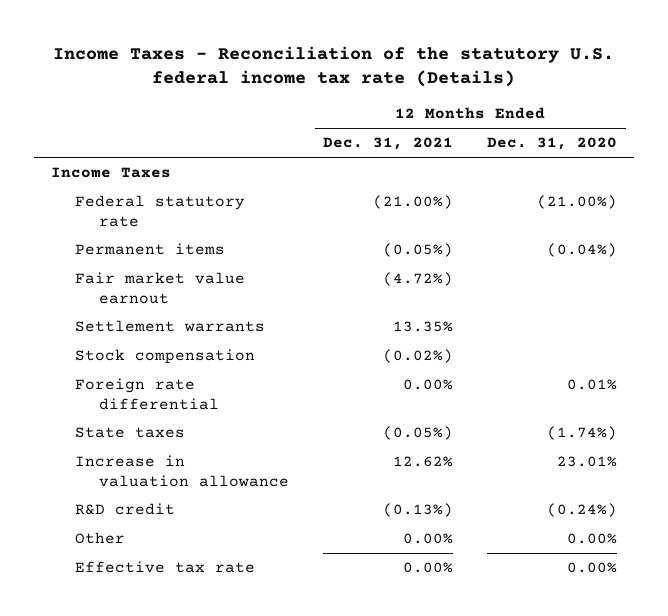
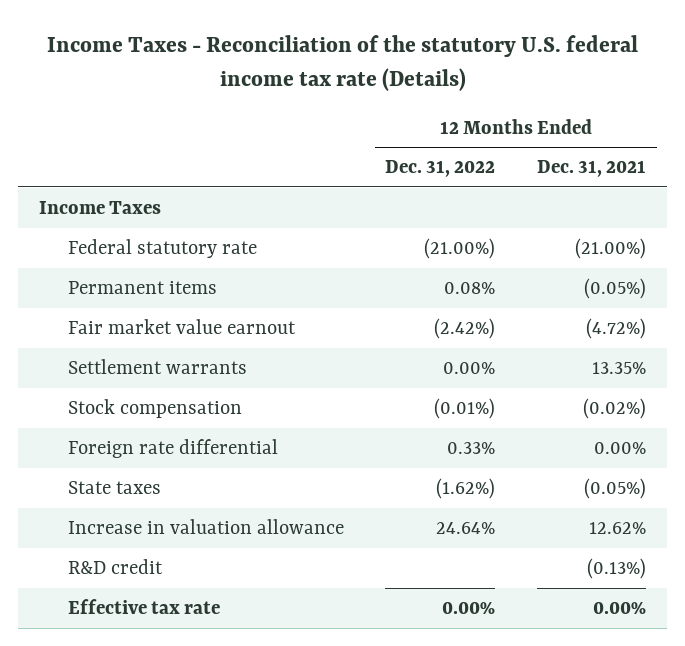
[487,137,618,151] Dec. 31, 2020 -> none
none -> [385,160,496,178] Dec. 31, 2022
[75,532,126,545] Other -> none

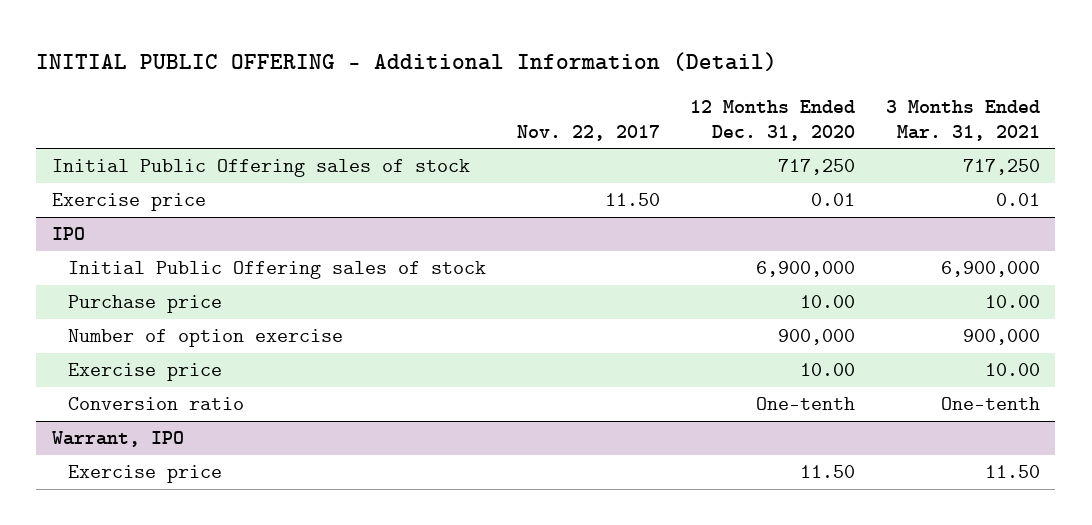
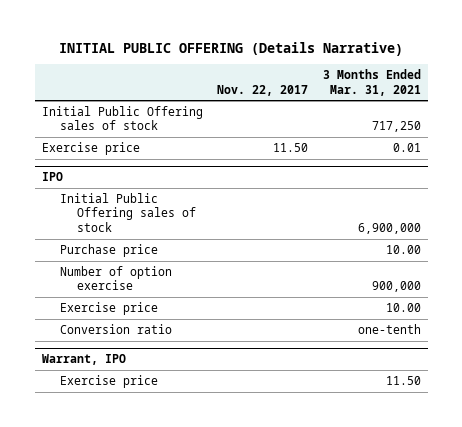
[36,51,778,71] INITIAL PUBLIC OFFERING - Additional Information (Detail) -> [59,41,404,56] INITIAL PUBLIC OFFERING (Details Narrative)
[690,100,856,141] 12 Months Ended Dec. 31, 2020 -> none
[941,397,1041,411] One-tenth -> [357,324,421,335] one-tenth

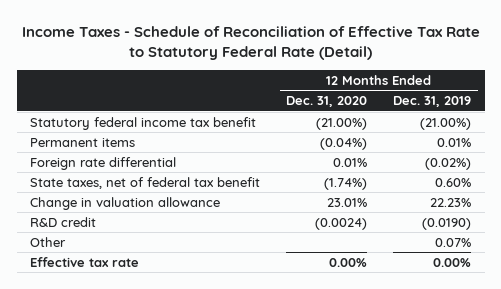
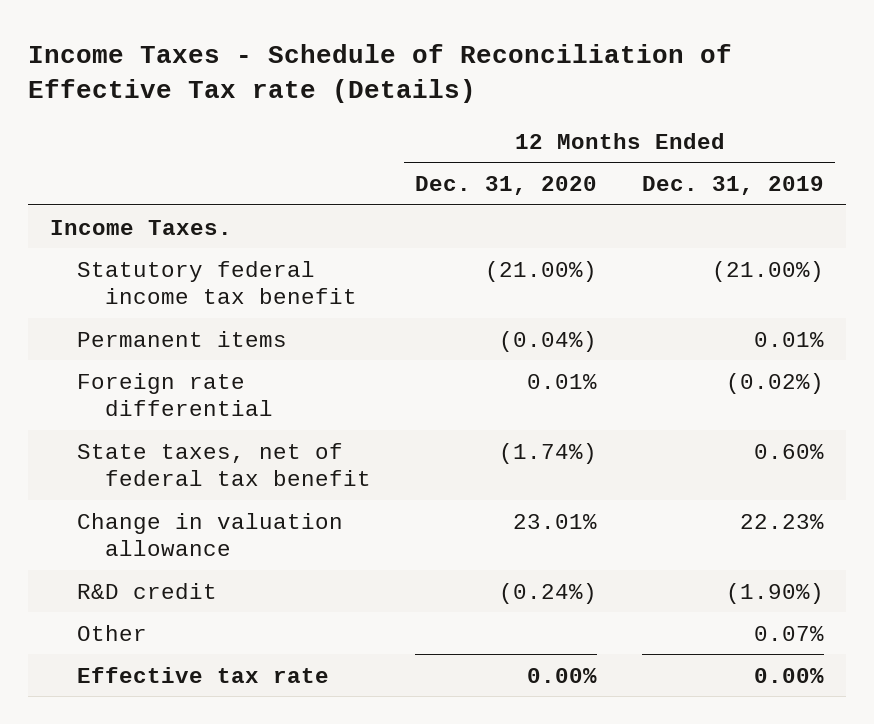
[21,25,480,61] Income Taxes - Schedule of Reconciliation of Effective Tax Rate to Statutory Federal Rate (Detail) -> [27,43,732,103] Income Taxes - Schedule of Reconciliation of Effective Tax rate (Details)
none -> [50,219,233,235] Income Taxes.
[315,217,368,230] (0.0024) -> [499,582,598,604] (0.24%)
[422,217,472,230] (0.0190) -> [725,582,824,604] (1.90%)

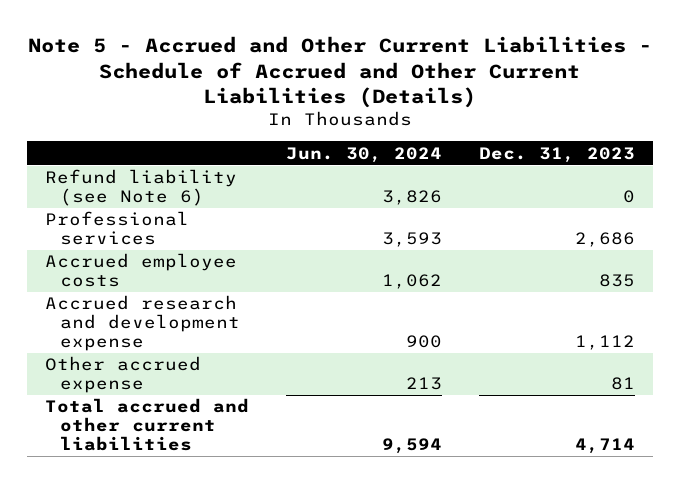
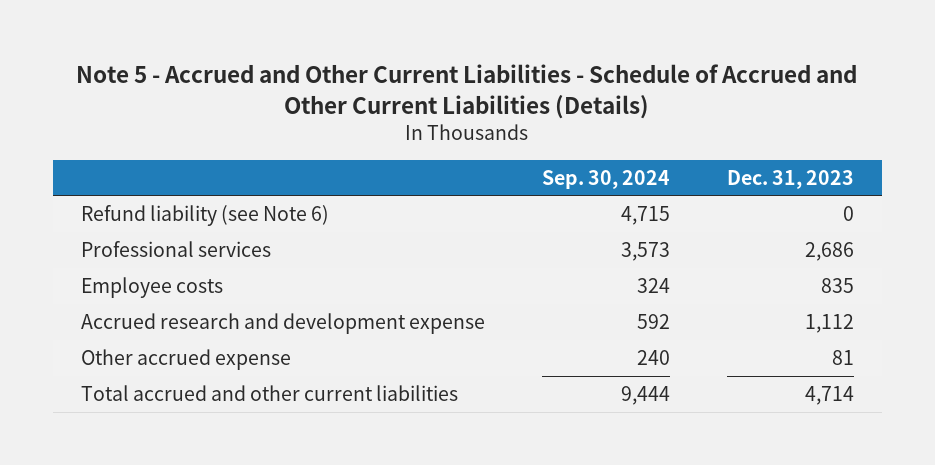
[285,146,442,163] Jun. 30, 2024 -> none
none -> [541,169,670,189] Sep. 30, 2024
[45,253,238,288] Accrued employee costs -> [81,277,224,299] Employee costs

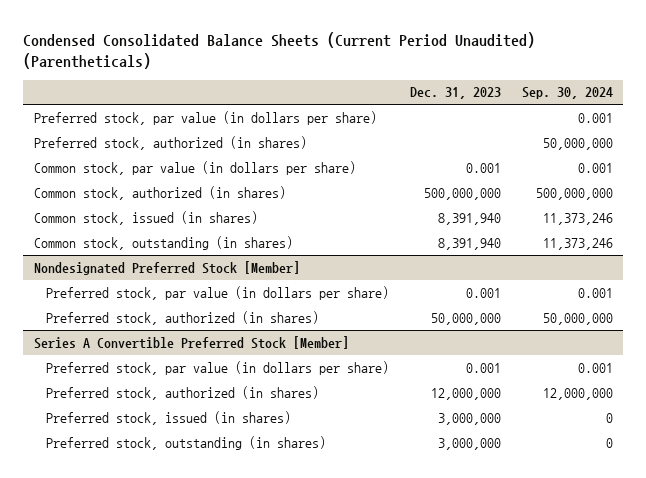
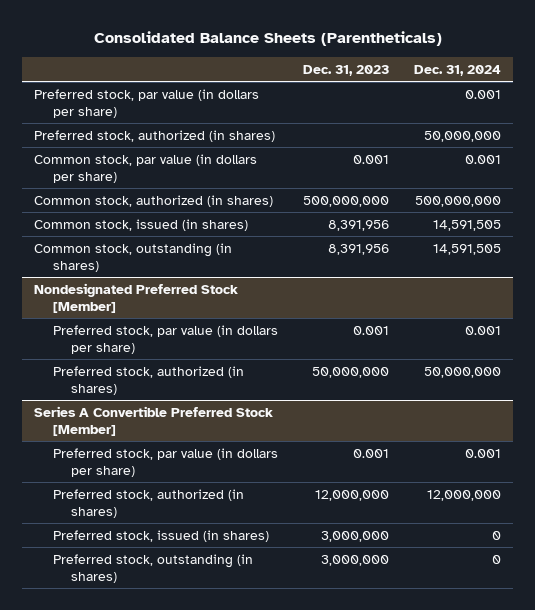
[23,31,536,69] Condensed Consolidated Balance Sheets (Current Period Unaudited) (Parentheticals) -> [93,31,442,47] Consolidated Balance Sheets (Parentheticals)
[521,87,613,100] Sep. 30, 2024 -> none
none -> [413,65,501,77] Dec. 31, 2024
[437,212,501,225] 8,391,940 -> [327,219,389,231] 8,391,956
[437,237,501,250] 8,391,940 -> [327,243,389,255] 8,391,956

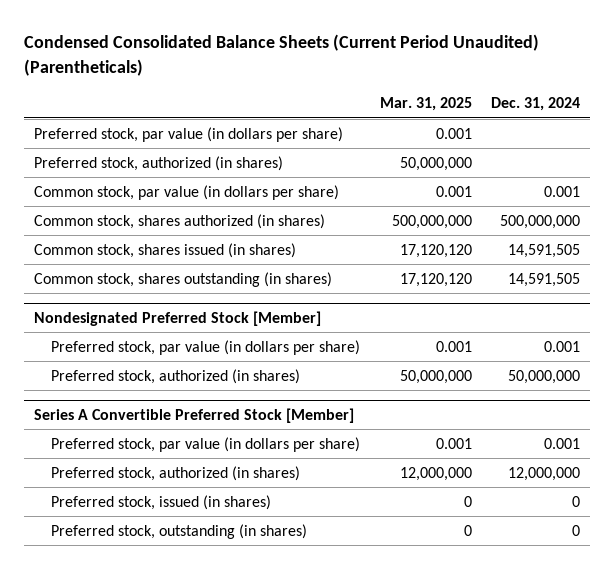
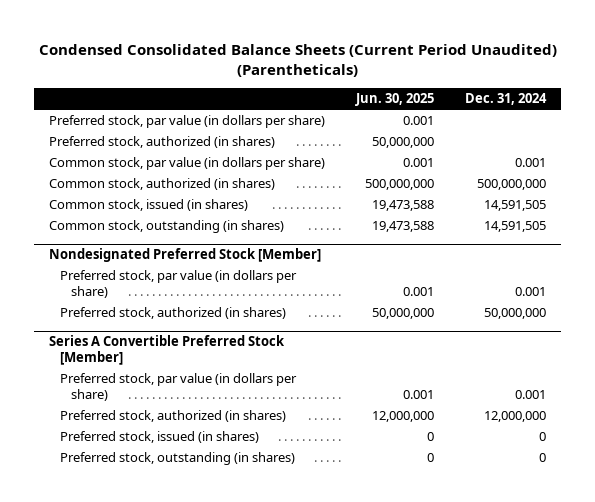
[379,97,472,112] Mar. 31, 2025 -> none
none -> [355,93,435,107] Jun. 30, 2025
[33,213,325,229] Common stock, shares authorized (in shares) -> [49,178,276,191] Common stock, authorized (in shares)
[33,242,296,258] Common stock, shares issued (in shares) -> [49,199,249,212] Common stock, issued (in shares)
[33,271,332,287] Common stock, shares outstanding (in shares) -> [49,220,285,234] Common stock, outstanding (in shares)

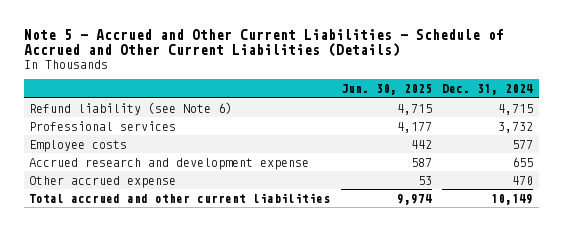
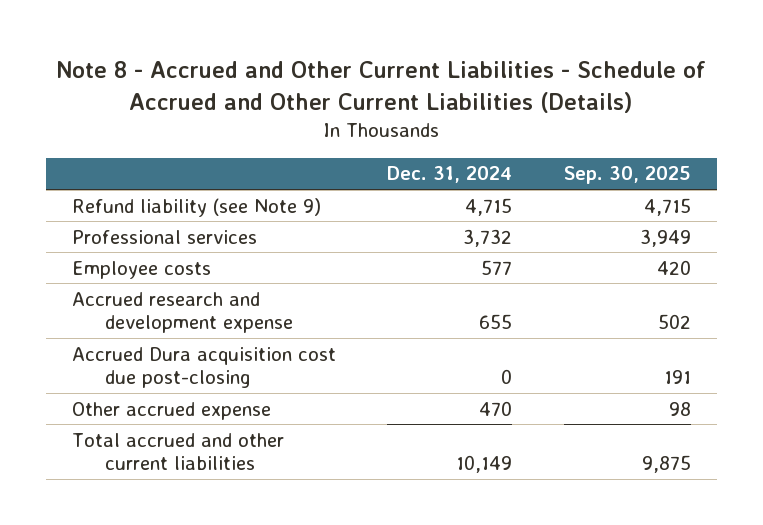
[23,28,504,58] Note 5 - Accrued and Other Current Liabilities - Schedule of Accrued and Other Current Liabilities (Details) -> [56,60,707,113] Note 8 - Accrued and Other Current Liabilities - Schedule of Accrued and Other Current Liabilities (Details)
[340,84,432,96] Jun. 30, 2025 -> none
none -> [563,166,691,185] Sep. 30, 2025
[29,101,233,115] Refund liability (see Note 6) -> [71,197,321,217] Refund liability (see Note 9)
none -> [71,346,336,389] Accrued Dura acquisition cost due post-closing

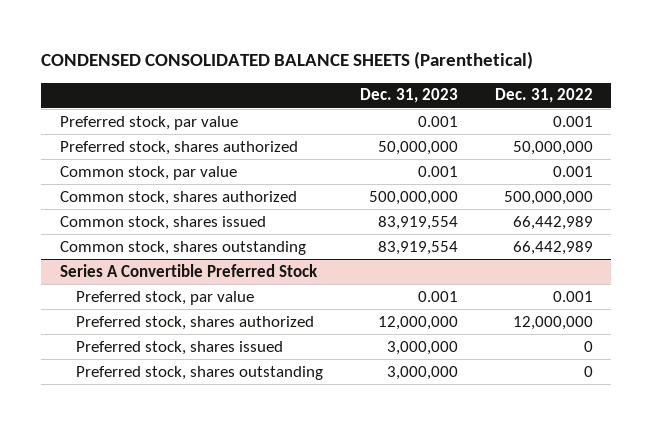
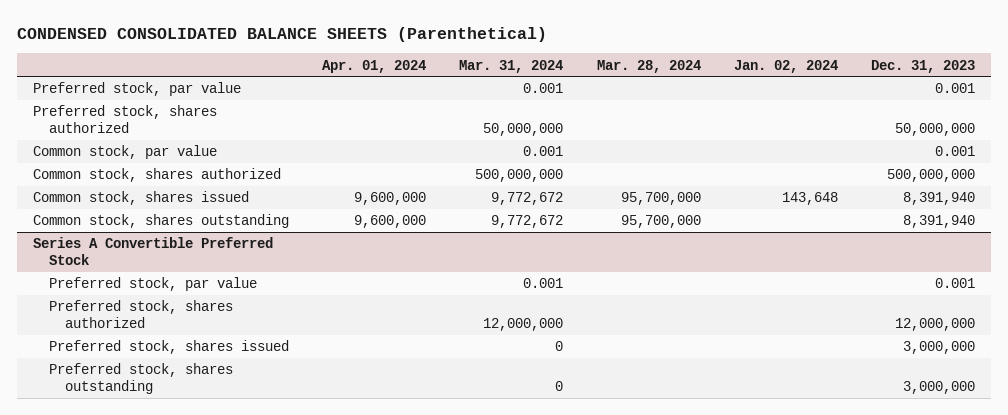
[494,88,593,104] Dec. 31, 2022 -> none
none -> [322,59,427,73] Apr. 01, 2024
none -> [459,59,564,73] Mar. 31, 2024
none -> [596,59,701,73] Mar. 28, 2024
none -> [733,59,838,73] Jan. 02, 2024
[377,215,458,230] 83,919,554 -> [902,192,975,206] 8,391,940
[377,240,458,255] 83,919,554 -> [902,215,975,229] 8,391,940

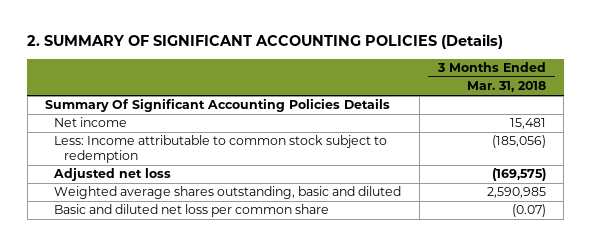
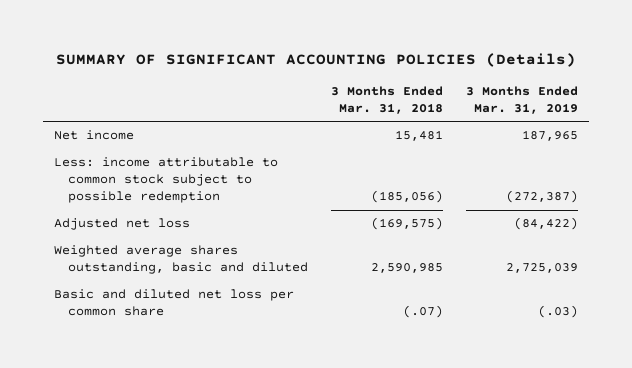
[27,34,504,50] 2. SUMMARY OF SIGNIFICANT ACCOUNTING POLICIES (Details) -> [55,52,576,67] SUMMARY OF SIGNIFICANT ACCOUNTING POLICIES (Details)
none -> [465,86,578,114] 3 Months Ended Mar. 31, 2019
[45,98,391,113] Summary Of Significant Accounting Policies Details -> none
[54,135,388,164] Less: Income attributable to common stock subject to redemption -> [53,157,278,204] Less: income attributable to common stock subject to possible redemption
[511,204,546,218] (0.07) -> [402,305,443,319] (.07)

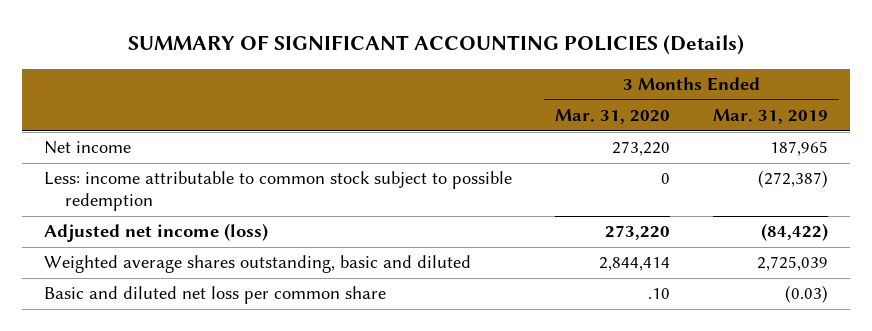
[330,86,443,114] 3 Months Ended Mar. 31, 2018 -> none
none -> [554,109,670,125] Mar. 31, 2020
[53,218,190,231] Adjusted net loss -> [43,223,268,243] Adjusted net income (loss)
[537,305,578,319] (.03) -> [785,285,829,304] (0.03)

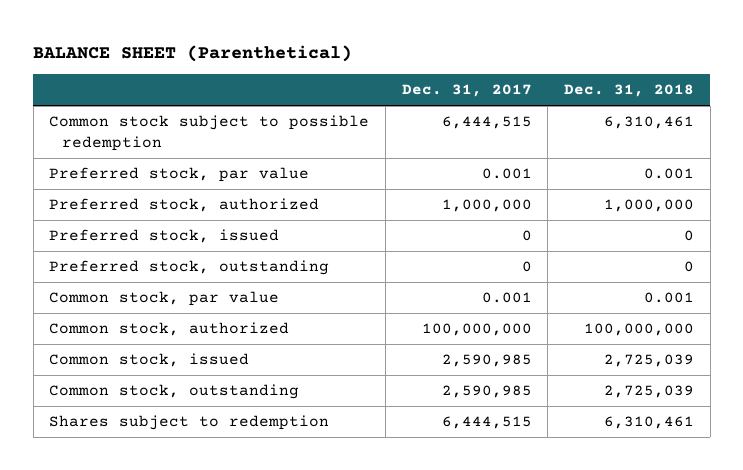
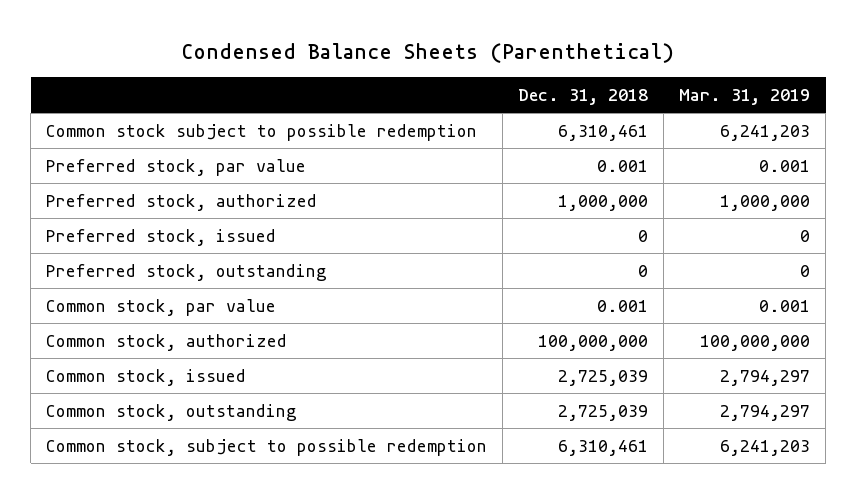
[33,45,353,63] BALANCE SHEET (Parenthetical) -> [181,43,675,64] Condensed Balance Sheets (Parenthetical)
[401,84,532,98] Dec. 31, 2017 -> none
none -> [679,88,811,105] Mar. 31, 2019
[49,415,330,431] Shares subject to redemption -> [46,438,488,456] Common stock, subject to possible redemption

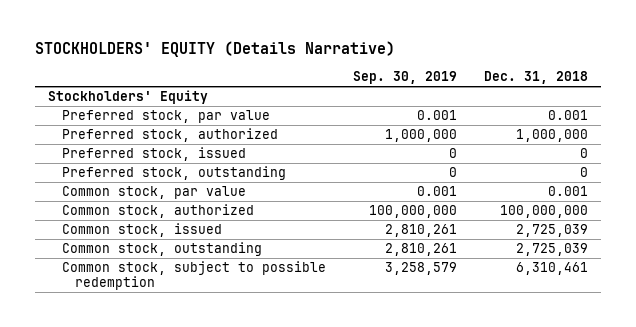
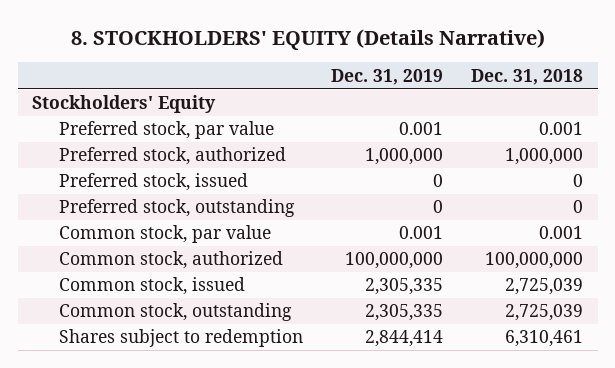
[34,41,395,58] STOCKHOLDERS' EQUITY (Details Narrative) -> [70,28,545,50] 8. STOCKHOLDERS' EQUITY (Details Narrative)
[352,71,457,85] Sep. 30, 2019 -> none
none -> [331,68,444,85] Dec. 31, 2019
[61,261,326,291] Common stock, subject to possible redemption -> [58,329,303,348] Shares subject to redemption

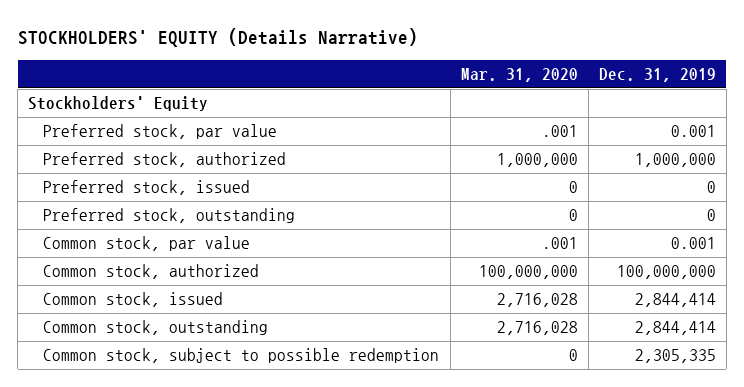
[70,28,545,50] 8. STOCKHOLDERS' EQUITY (Details Narrative) -> [17,28,418,48] STOCKHOLDERS' EQUITY (Details Narrative)
[471,68,584,85] Dec. 31, 2018 -> none
none -> [460,67,578,82] Mar. 31, 2020
[58,329,303,348] Shares subject to redemption -> none
[365,278,444,296] 2,305,335 -> [634,293,716,308] 2,844,414
[365,304,444,322] 2,305,335 -> [634,321,716,336] 2,844,414
none -> [43,348,440,364] Common stock, subject to possible redemption

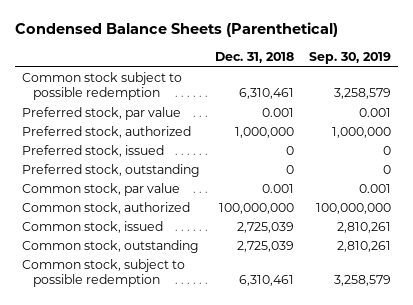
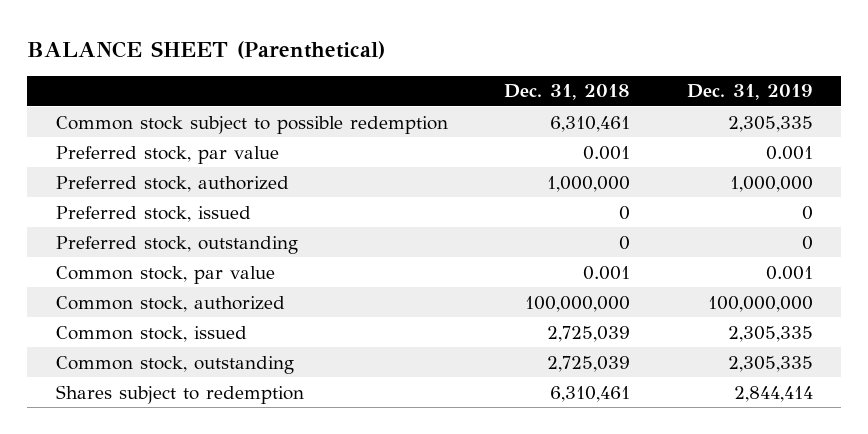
[14,22,338,38] Condensed Balance Sheets (Parenthetical) -> [27,40,386,59] BALANCE SHEET (Parenthetical)
[308,52,391,65] Sep. 30, 2019 -> none
none -> [686,84,813,101] Dec. 31, 2019
[22,259,186,288] Common stock, subject to possible redemption -> [55,384,304,404] Shares subject to redemption

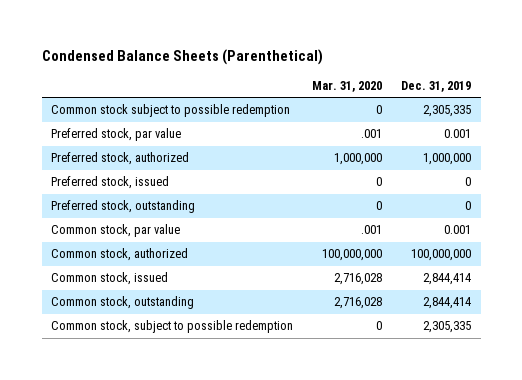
[27,40,386,59] BALANCE SHEET (Parenthetical) -> [41,48,323,65] Condensed Balance Sheets (Parenthetical)
[504,84,631,101] Dec. 31, 2018 -> none
none -> [312,80,383,92] Mar. 31, 2020
[55,384,304,404] Shares subject to redemption -> none
[727,325,813,342] 2,305,335 -> [423,273,472,286] 2,844,414
[727,355,813,372] 2,305,335 -> [423,297,472,310] 2,844,414
none -> [51,320,294,334] Common stock, subject to possible redemption

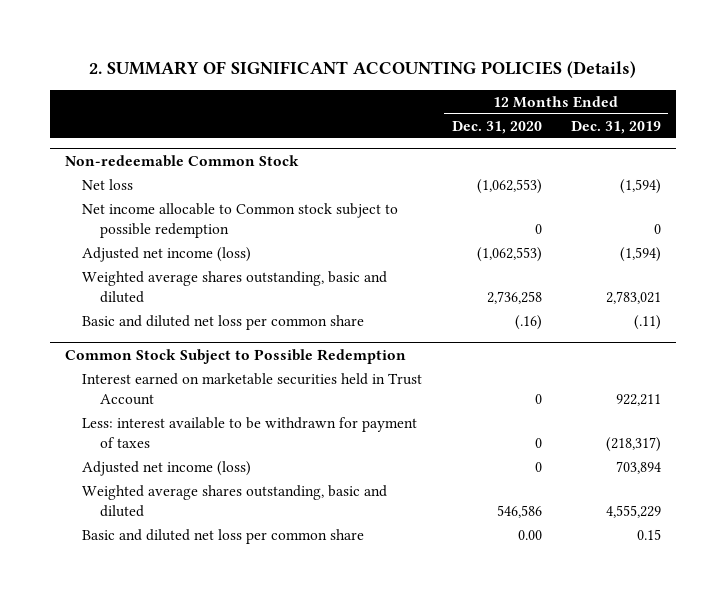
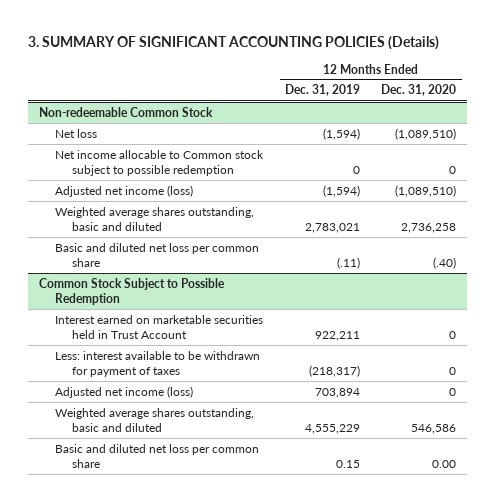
[88,61,636,79] 2. SUMMARY OF SIGNIFICANT ACCOUNTING POLICIES (Details) -> [28,35,440,50] 3. SUMMARY OF SIGNIFICANT ACCOUNTING POLICIES (Details)
[476,179,542,195] (1,062,553) -> [395,127,457,140] (1,089,510)
[476,247,542,263] (1,062,553) -> [395,184,457,197] (1,089,510)
[514,315,542,331] (.16) -> [433,257,457,270] (.40)

